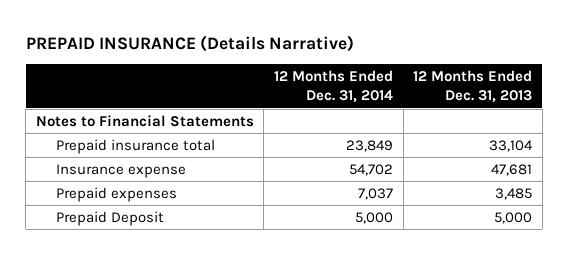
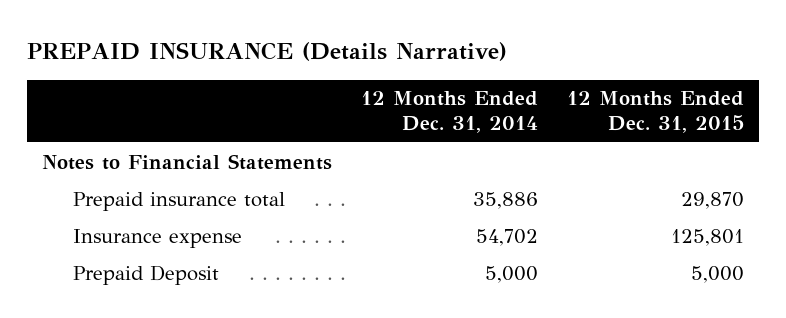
[413,69,533,104] 12 Months Ended Dec. 31, 2013 -> none
none -> [567,91,745,134] 12 Months Ended Dec. 31, 2015
[345,139,393,152] 23,849 -> [473,191,539,209] 35,886
[56,186,178,202] Prepaid expenses -> none

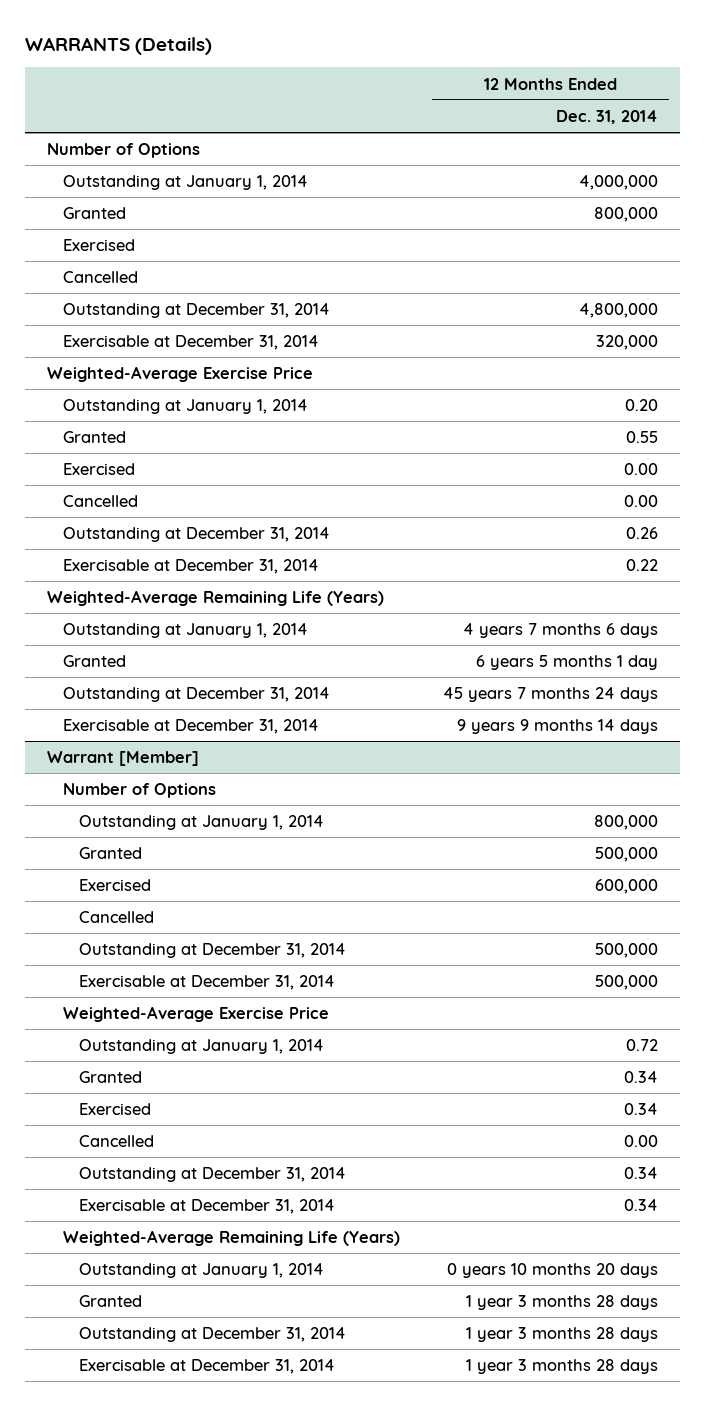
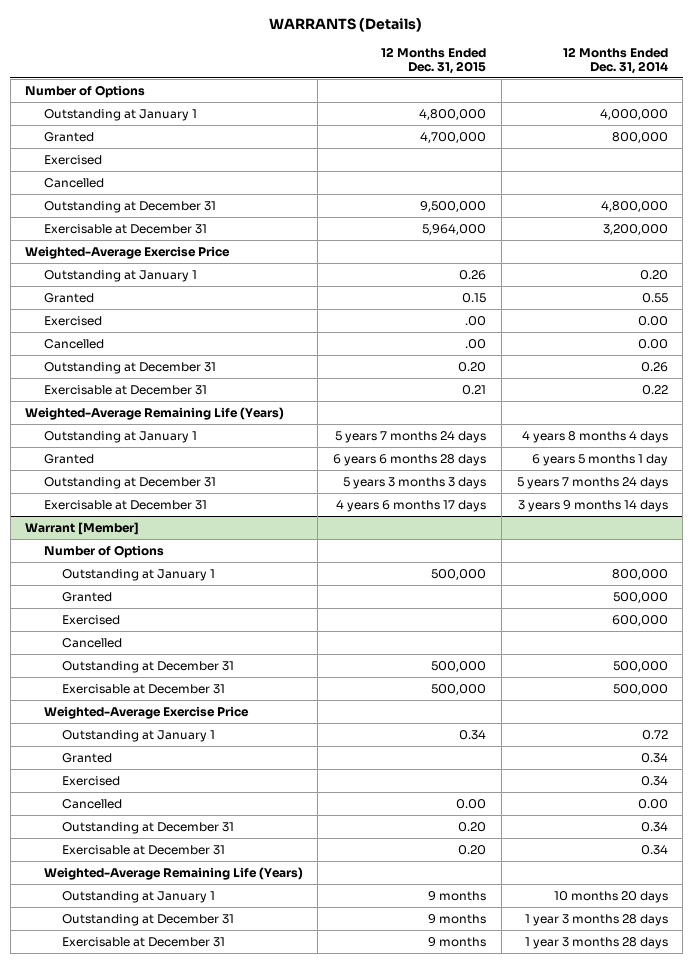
none -> [381,46,487,74] 12 Months Ended Dec. 31, 2015
[62,175,308,191] Outstanding at January 1, 2014 -> [43,108,197,121] Outstanding at January 1
[62,303,330,319] Outstanding at December 31, 2014 -> [43,200,216,213] Outstanding at December 31
[62,335,319,351] Exercisable at December 31, 2014 -> [43,223,207,234] Exercisable at December 31
[596,335,659,351] 320,000 -> [602,223,668,235] 3,200,000
[62,399,308,415] Outstanding at January 1, 2014 -> [43,269,197,282] Outstanding at January 1
[62,527,330,543] Outstanding at December 31, 2014 -> [43,361,216,374] Outstanding at December 31
[62,559,319,575] Exercisable at December 31, 2014 -> [43,384,207,395] Exercisable at December 31
[62,623,308,639] Outstanding at January 1, 2014 -> [43,430,197,443] Outstanding at January 1
[463,623,659,639] 4 years 7 months 6 days -> [521,430,668,443] 4 years 8 months 4 days
[62,687,330,703] Outstanding at December 31, 2014 -> [43,476,216,489] Outstanding at December 31
[443,687,659,703] 45 years 7 months 24 days -> [516,476,668,489] 5 years 7 months 24 days
[62,719,319,735] Exercisable at December 31, 2014 -> [43,499,207,510] Exercisable at December 31
[457,719,659,735] 9 years 9 months 14 days -> [517,499,668,512] 3 years 9 months 14 days
[78,815,324,831] Outstanding at January 1, 2014 -> [62,568,216,581] Outstanding at January 1
[78,943,346,959] Outstanding at December 31, 2014 -> [62,660,235,673] Outstanding at December 31
[78,975,335,991] Exercisable at December 31, 2014 -> [62,683,226,694] Exercisable at December 31
[78,1039,324,1055] Outstanding at January 1, 2014 -> [62,729,216,742] Outstanding at January 1
[78,1167,346,1183] Outstanding at December 31, 2014 -> [62,821,235,834] Outstanding at December 31
[78,1199,335,1215] Exercisable at December 31, 2014 -> [62,844,226,855] Exercisable at December 31
[78,1295,142,1308] Granted -> none
[78,1263,324,1279] Outstanding at January 1, 2014 -> [62,890,216,903] Outstanding at January 1
[447,1263,659,1279] 0 years 10 months 20 days -> [553,890,668,903] 10 months 20 days
[78,1327,346,1343] Outstanding at December 31, 2014 -> [62,913,235,926] Outstanding at December 31
[78,1359,335,1375] Exercisable at December 31, 2014 -> [62,936,226,947] Exercisable at December 31

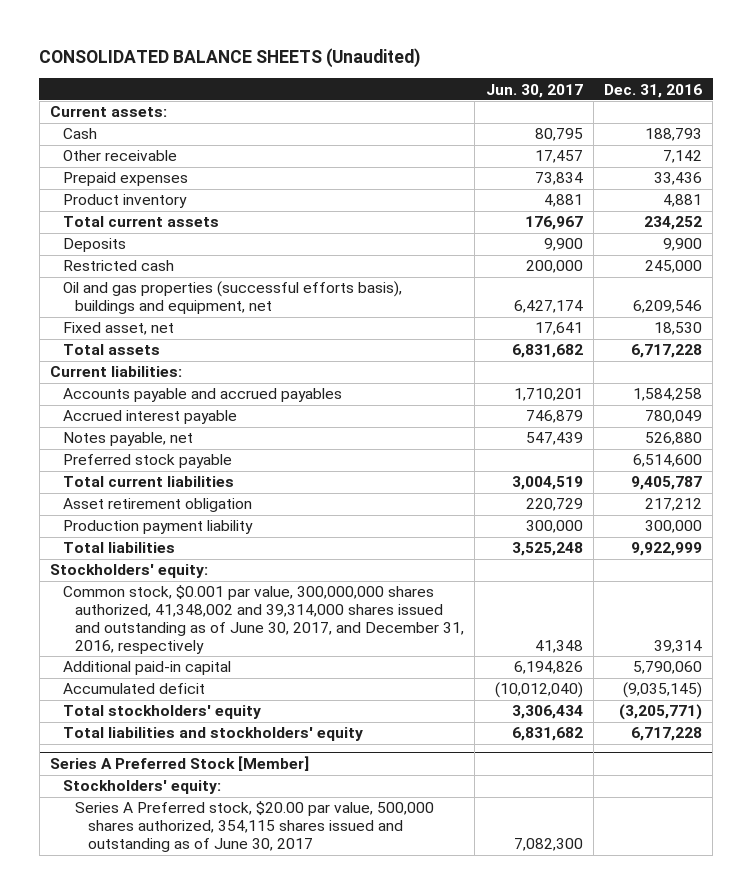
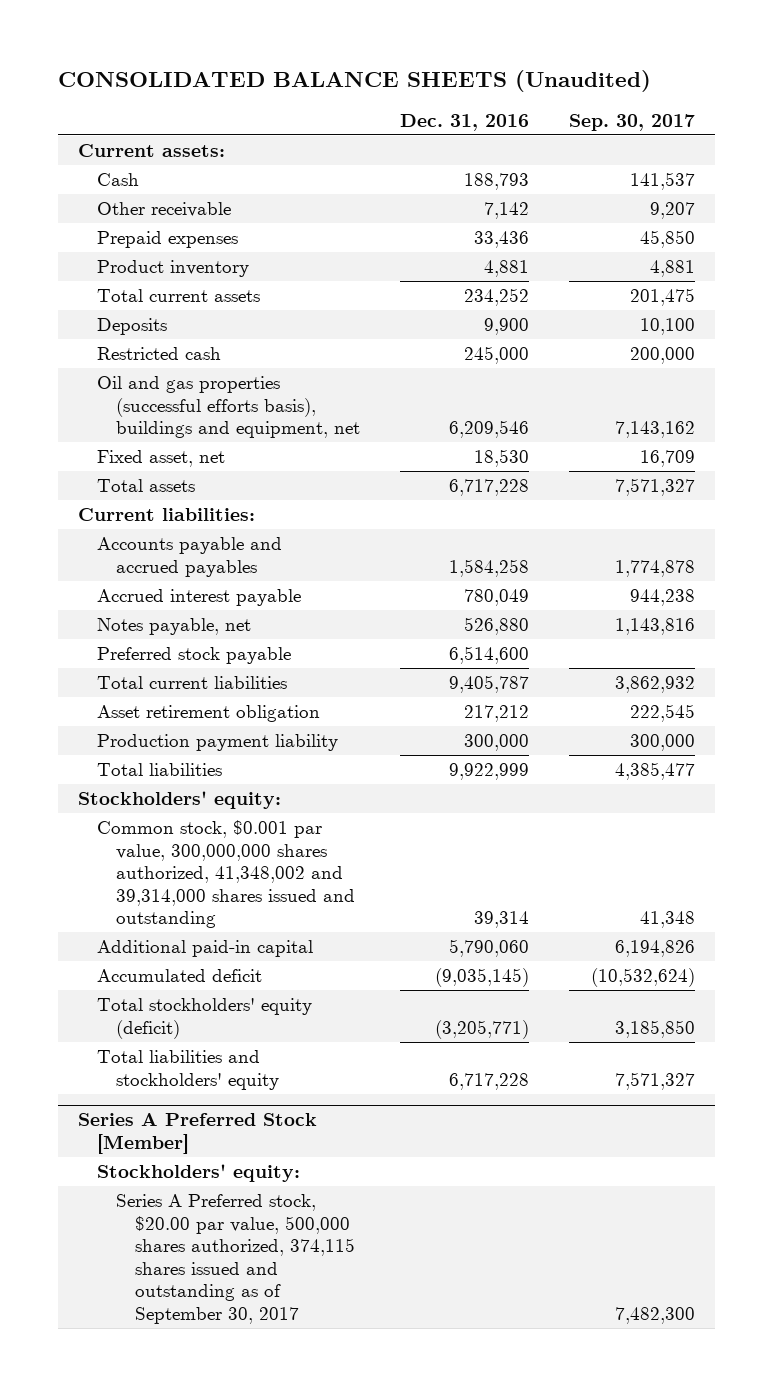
[485,83,583,98] Jun. 30, 2017 -> none
none -> [569,113,696,131] Sep. 30, 2017
[62,585,465,654] Common stock, $0.001 par value, 300,000,000 shares authorized, 41,348,002 and 39,314,000 shares issued and outstanding as of June 30, 2017, and December 31, 2016, respectively -> [97,820,355,929] Common stock, $0.001 par value, 300,000,000 shares authorized, 41,348,002 and 39,314,000 shares issued and outstanding
[62,705,261,720] Total stockholders' equity -> [97,998,313,1039] Total stockholders' equity (deficit)
[75,801,435,853] Series A Preferred stock, $20.00 par value, 500,000 shares authorized, 354,115 shares issued and outstanding as of June 30, 2017 -> [115,1194,355,1324] Series A Preferred stock, $20.00 par value, 500,000 shares authorized, 374,115 shares issued and outstanding as of September 30, 2017

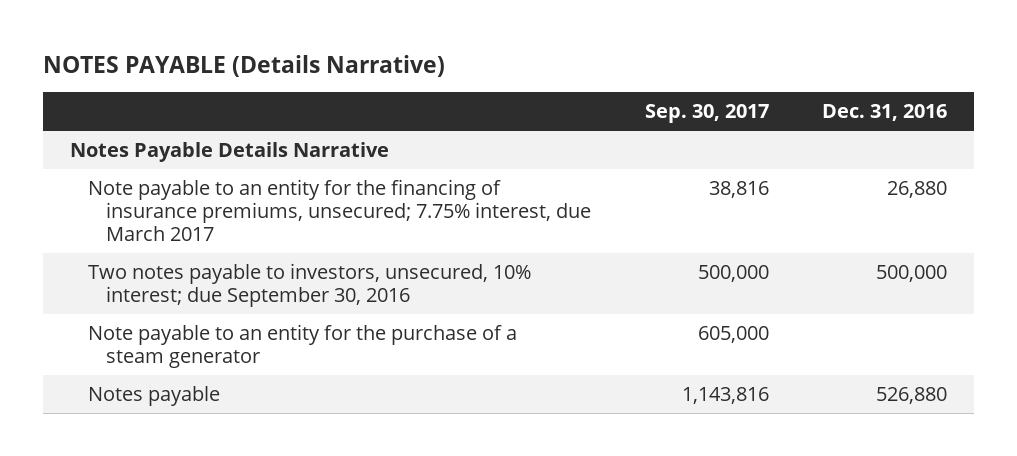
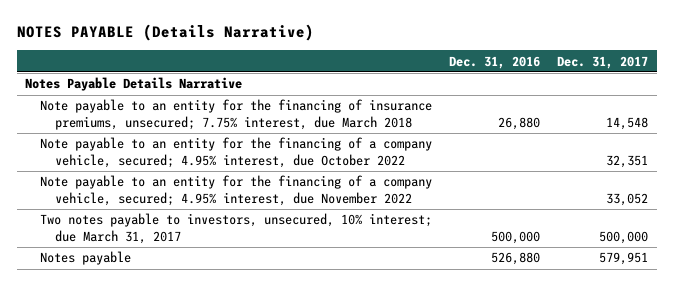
[644,104,769,124] Sep. 30, 2017 -> none
none -> [557,55,649,69] Dec. 31, 2017
[87,323,517,369] Note payable to an entity for the purchase of a steam generator -> none
[87,178,591,242] Note payable to an entity for the financing of insurance premiums, unsecured; 7.75% interest, due March 2017 -> [39,99,432,130] Note payable to an entity for the financing of insurance premiums, unsecured; 7.75% interest, due March 2018
none -> [39,137,432,168] Note payable to an entity for the financing of a company vehicle, secured; 4.95% interest, due October 2022
none -> [39,175,432,206] Note payable to an entity for the financing of a company vehicle, secured; 4.95% interest, due November 2022
[87,262,531,308] Two notes payable to investors, unsecured, 10% interest; due September 30, 2016 -> [39,213,432,244] Two notes payable to investors, unsecured, 10% interest; due March 31, 2017

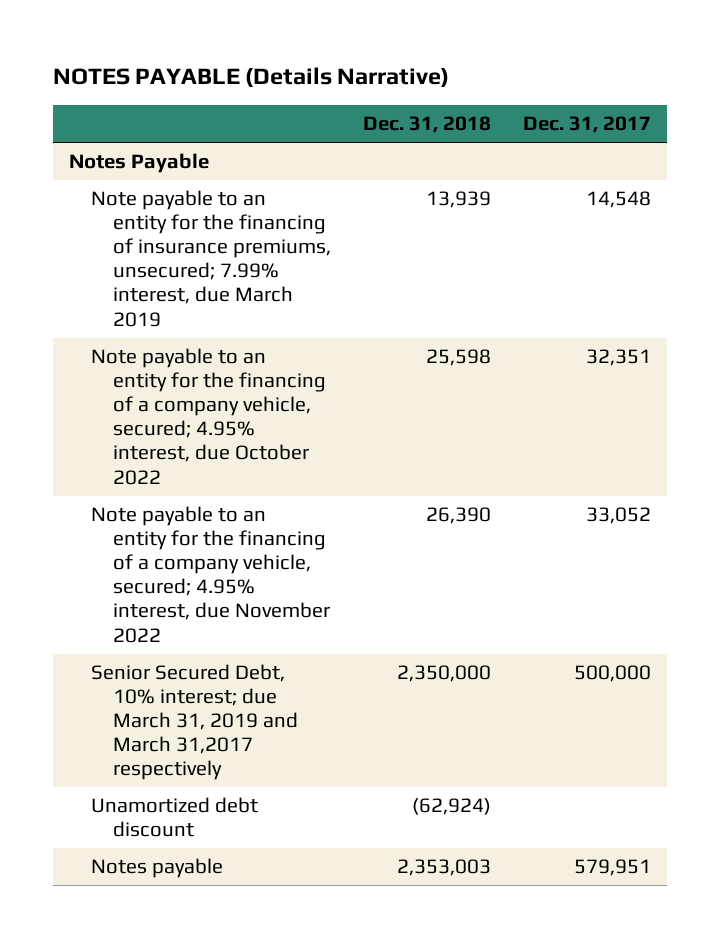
[449,55,541,69] Dec. 31, 2016 -> none
none -> [363,116,492,134] Dec. 31, 2018
[25,77,243,92] Notes Payable Details Narrative -> [68,153,209,174] Notes Payable
[39,99,432,130] Note payable to an entity for the financing of insurance premiums, unsecured; 7.75% interest, due March 2018 -> [90,190,332,327] Note payable to an entity for the financing of insurance premiums, unsecured; 7.99% interest, due March 2019
[39,213,432,244] Two notes payable to investors, unsecured, 10% interest; due March 31, 2017 -> [90,664,299,781] Senior Secured Debt, 10% interest; due March 31, 2019 and March 31,2017 respectively
none -> [90,797,258,838] Unamortized debt discount

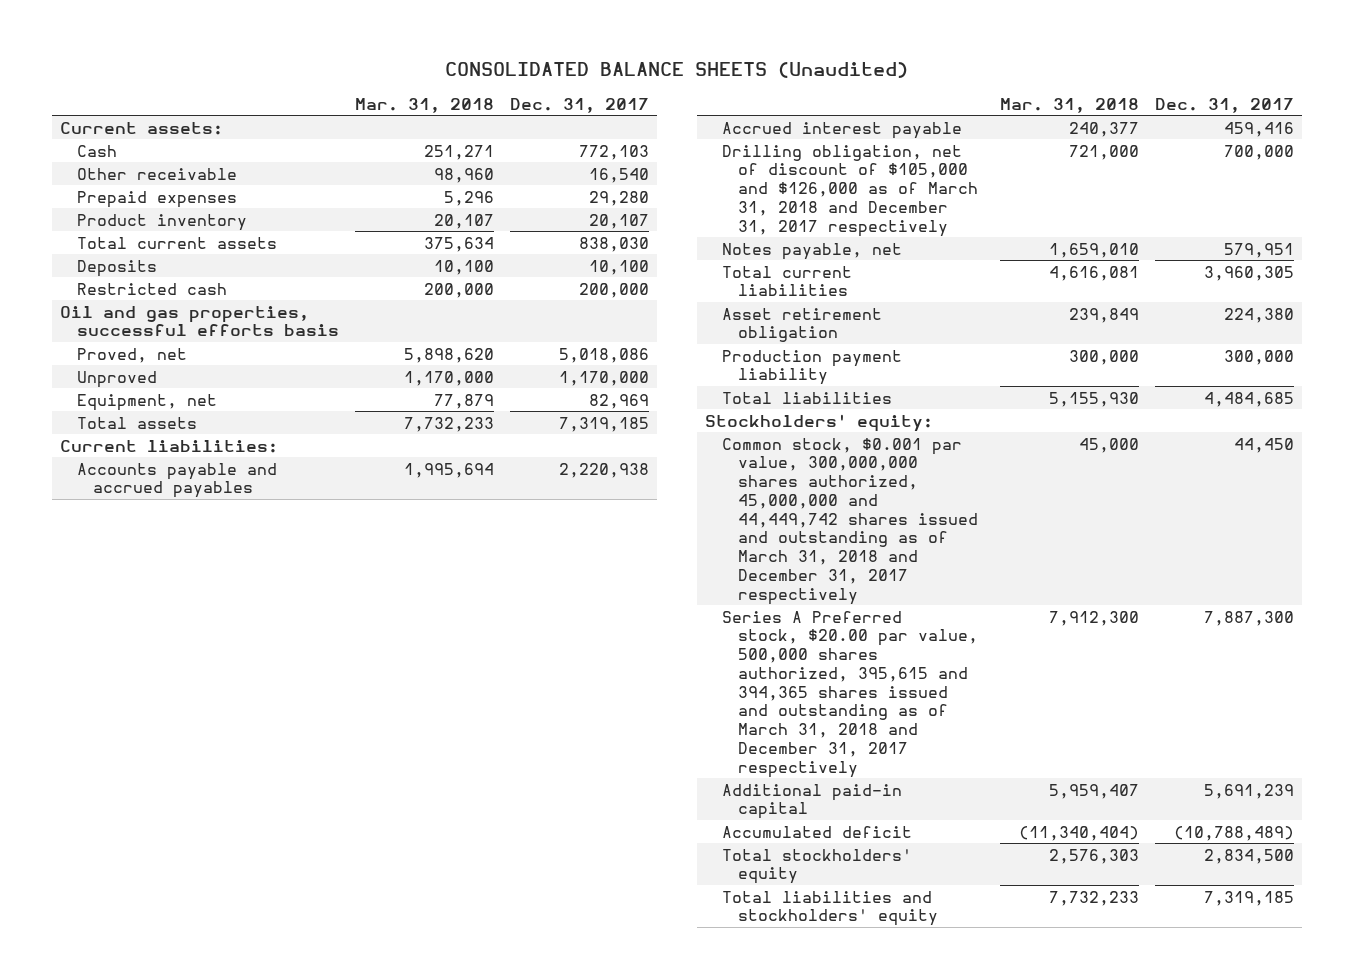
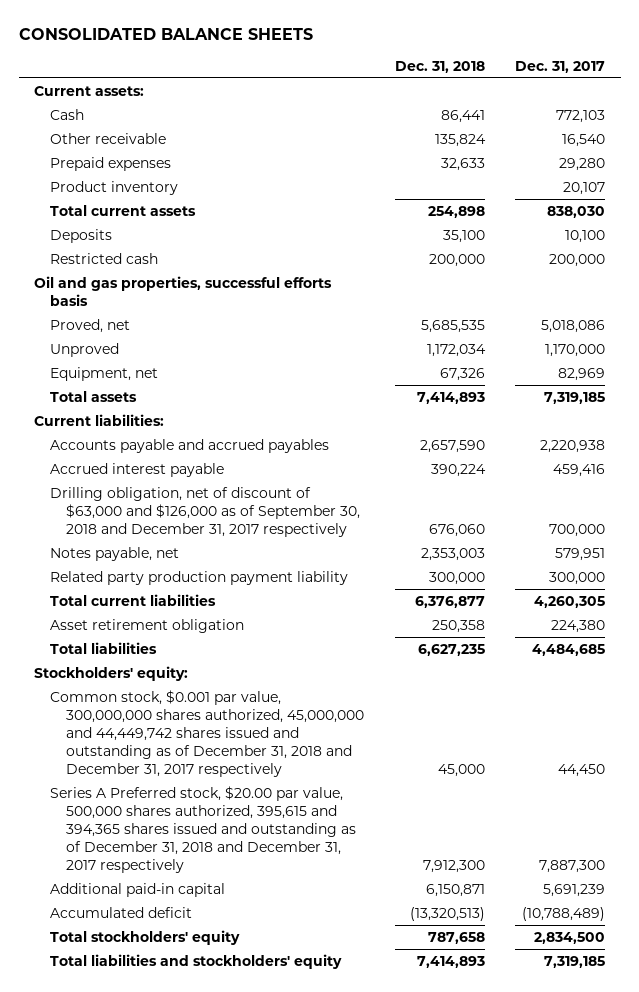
[445,62,909,79] CONSOLIDATED BALANCE SHEETS (Unaudited) -> [18,28,313,41] CONSOLIDATED BALANCE SHEETS
[354,97,494,113] Mar. 31, 2018 -> none
none -> [394,60,485,73] Dec. 31, 2018
[721,144,979,237] Drilling obligation, net of discount of $105,000 and $126,000 as of March 31, 2018 and December 31, 2017 respectively -> [49,486,360,537] Drilling obligation, net of discount of $63,000 and $126,000 as of September 30, 2018 and December 31, 2017 respectively
none -> [49,570,348,585] Related party production payment liability
[1204,265,1295,281] 3,960,305 -> [534,595,606,608] 4,260,305
[721,349,902,386] Production payment liability -> none
[721,437,979,605] Common stock, $0.001 par value, 300,000,000 shares authorized, 45,000,000 and 44,449,742 shares issued and outstanding as of March 31, 2018 and December 31, 2017 respectively -> [49,689,364,777] Common stock, $0.001 par value, 300,000,000 shares authorized, 45,000,000 and 44,449,742 shares issued and outstanding as of December 31, 2018 and December 31, 2017 respectively
[721,610,979,778] Series A Preferred stock, $20.00 par value, 500,000 shares authorized, 395,615 and 394,365 shares issued and outstanding as of March 31, 2018 and December 31, 2017 respectively -> [49,785,356,873] Series A Preferred stock, $20.00 par value, 500,000 shares authorized, 395,615 and 394,365 shares issued and outstanding as of December 31, 2018 and December 31, 2017 respectively

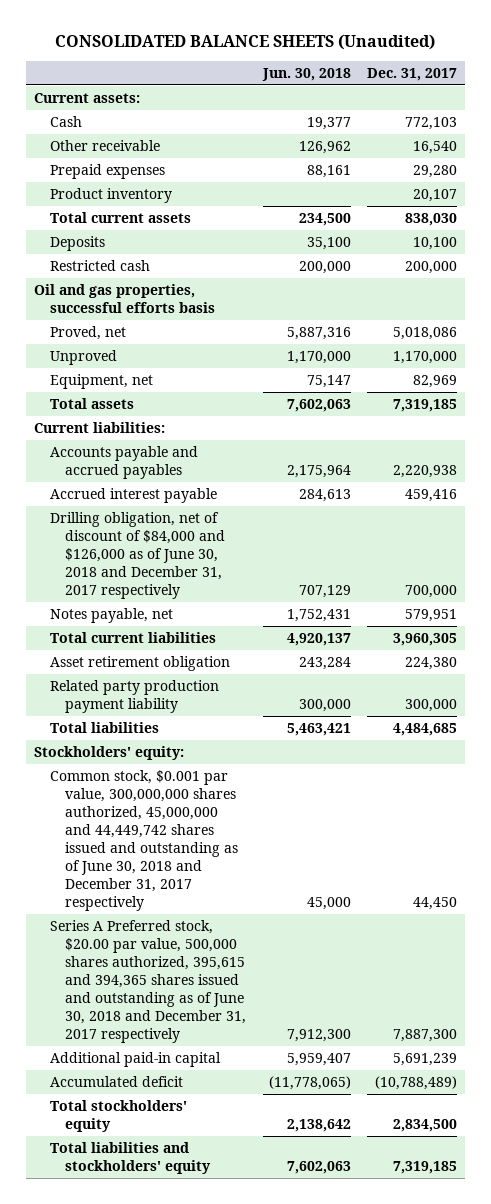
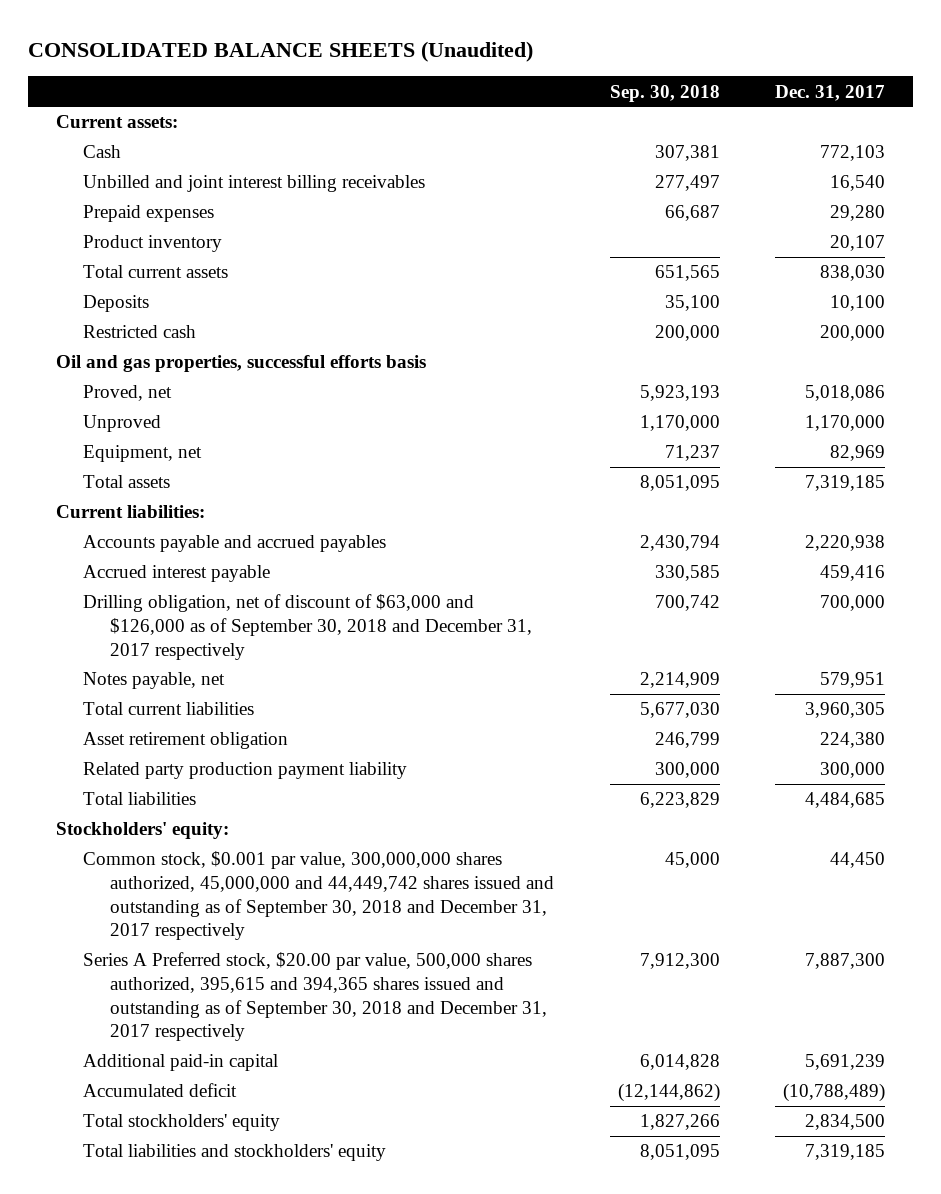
[261,68,351,82] Jun. 30, 2018 -> none
none -> [609,84,720,102] Sep. 30, 2018
[49,139,160,151] Other receivable -> [82,175,425,193] Unbilled and joint interest billing receivables
[49,511,226,600] Drilling obligation, net of discount of $84,000 and $126,000 as of June 30, 2018 and December 31, 2017 respectively -> [82,594,532,660] Drilling obligation, net of discount of $63,000 and $126,000 as of September 30, 2018 and December 31, 2017 respectively
[49,769,239,912] Common stock, $0.001 par value, 300,000,000 shares authorized, 45,000,000 and 44,449,742 shares issued and outstanding as of June 30, 2018 and December 31, 2017 respectively -> [82,851,554,941] Common stock, $0.001 par value, 300,000,000 shares authorized, 45,000,000 and 44,449,742 shares issued and outstanding as of September 30, 2018 and December 31, 2017 respectively
[49,919,247,1044] Series A Preferred stock, $20.00 par value, 500,000 shares authorized, 395,615 and 394,365 shares issued and outstanding as of June 30, 2018 and December 31, 2017 respectively -> [82,952,547,1042] Series A Preferred stock, $20.00 par value, 500,000 shares authorized, 395,615 and 394,365 shares issued and outstanding as of September 30, 2018 and December 31, 2017 respectively

